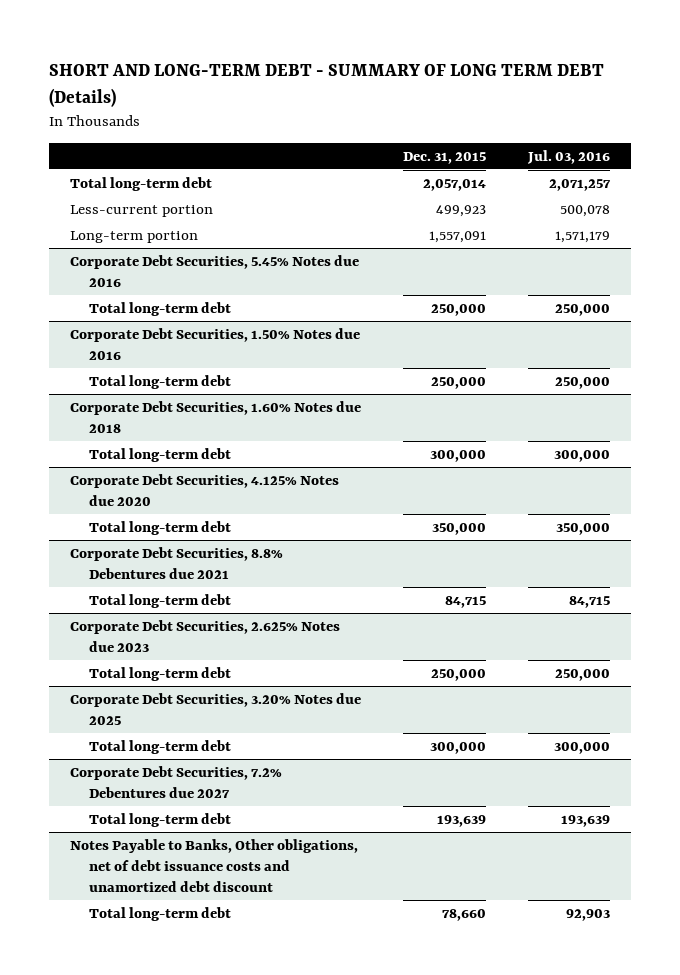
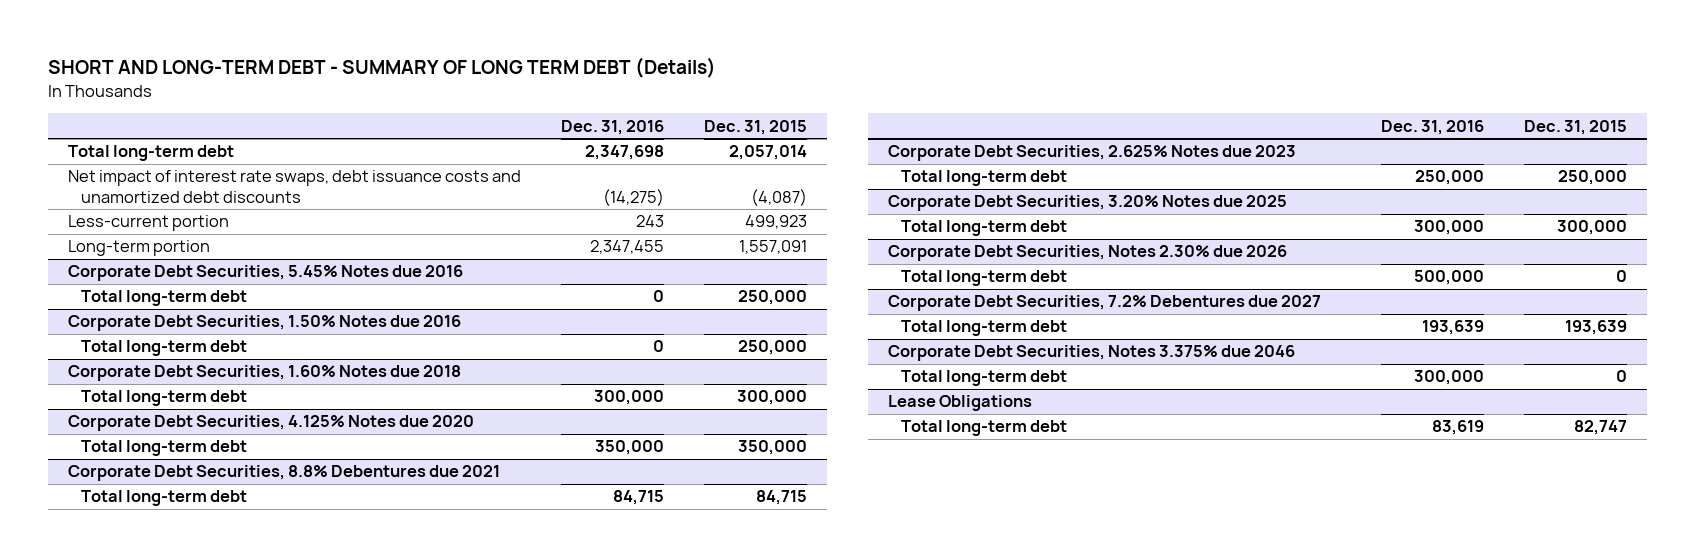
[526,149,610,164] Jul. 03, 2016 -> none
none -> [561,119,665,135] Dec. 31, 2016
none -> [68,170,522,204] Net impact of interest rate swaps, debt issuance costs and unamortized debt discounts
none -> [888,245,1288,262] Corporate Debt Securities, Notes 2.30% due 2026
none -> [900,270,1067,287] Total long-term debt
[70,838,359,893] Notes Payable to Banks, Other obligations, net of debt issuance costs and unamortized debt discount -> none
none -> [888,345,1296,362] Corporate Debt Securities, Notes 3.375% due 2046
[442,908,487,921] 78,660 -> [1615,370,1627,383] 0
none -> [888,395,1033,412] Lease Obligations
none -> [900,420,1067,437] Total long-term debt

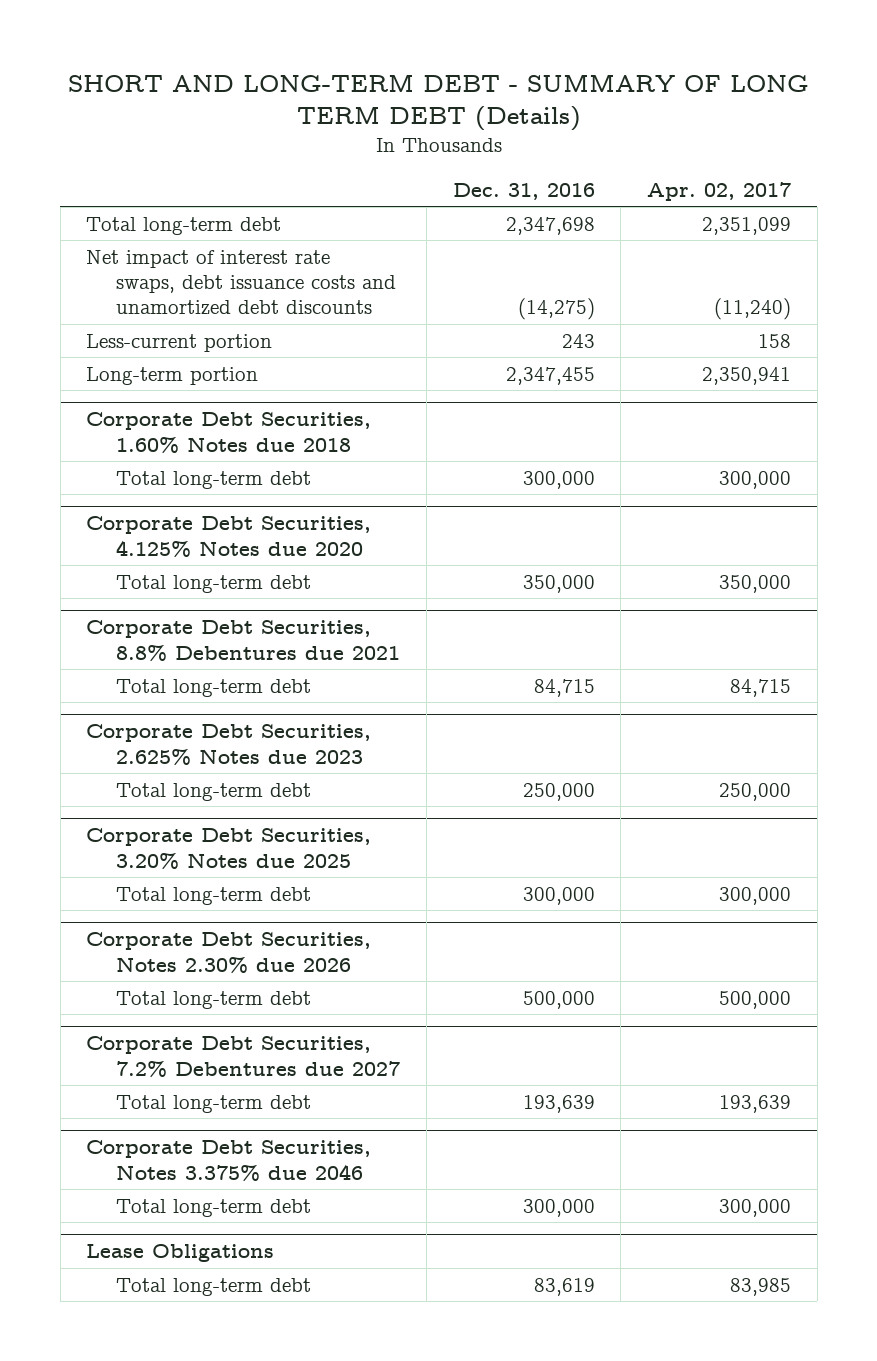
[703,119,807,135] Dec. 31, 2015 -> none
none -> [647,181,792,201] Apr. 02, 2017
[68,265,464,282] Corporate Debt Securities, 5.45% Notes due 2016 -> none
[81,290,248,307] Total long-term debt -> none
[68,315,462,332] Corporate Debt Securities, 1.50% Notes due 2016 -> none
[81,340,248,357] Total long-term debt -> none

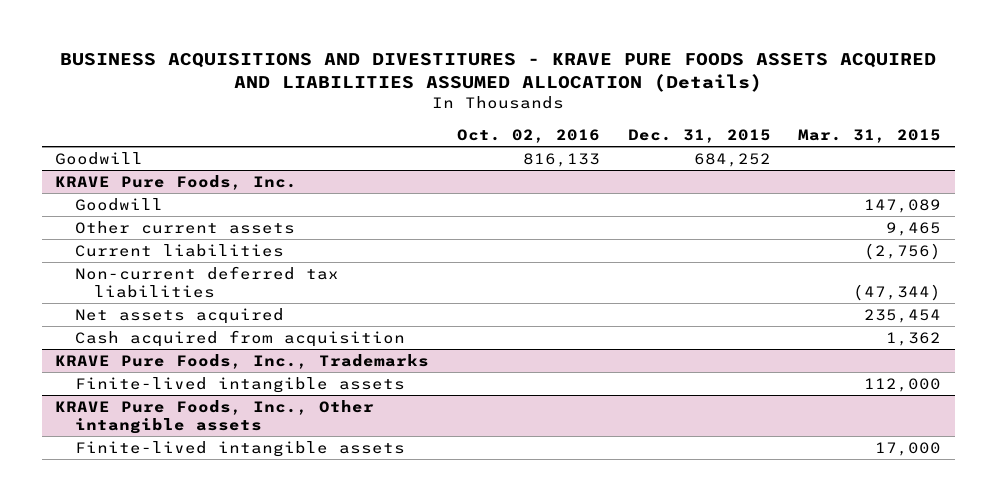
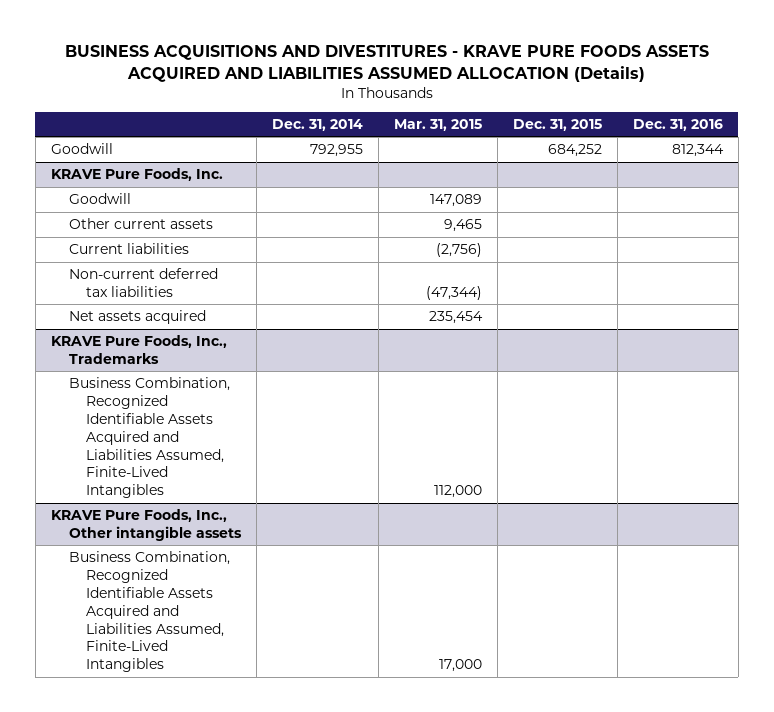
[457,129,601,144] Oct. 02, 2016 -> none
none -> [271,118,363,131] Dec. 31, 2014
none -> [632,118,723,131] Dec. 31, 2016
[74,329,405,347] Cash acquired from acquisition -> none
[74,376,405,393] Finite-lived intangible assets -> [68,377,230,499] Business Combination, Recognized Identifiable Assets Acquired and Liabilities Assumed, Finite-Lived Intangibles
[74,440,405,457] Finite-lived intangible assets -> [68,551,230,673] Business Combination, Recognized Identifiable Assets Acquired and Liabilities Assumed, Finite-Lived Intangibles

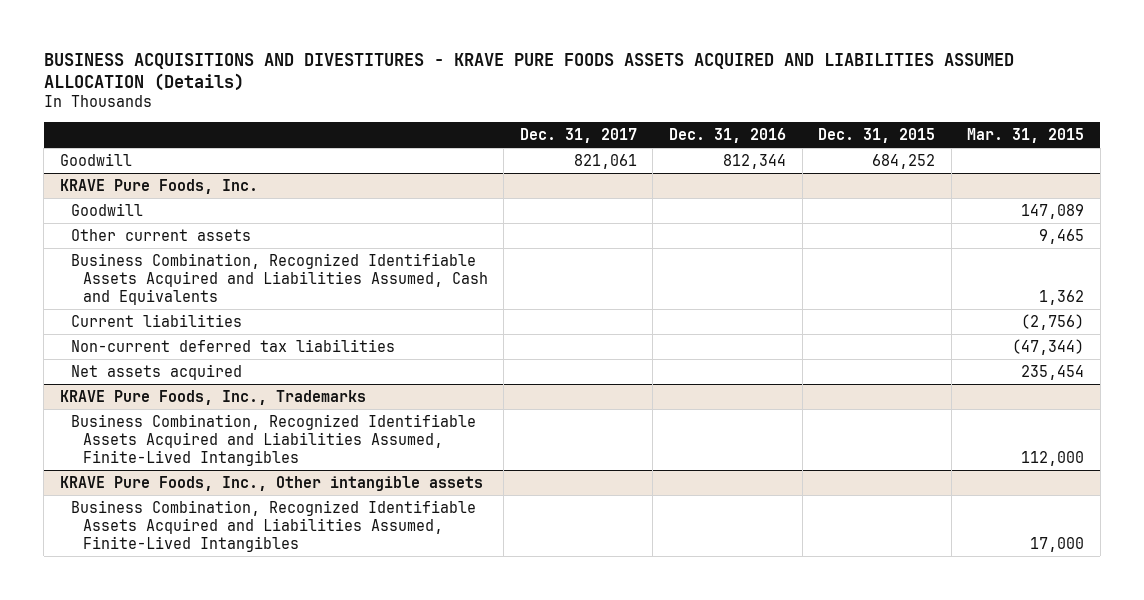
[271,118,363,131] Dec. 31, 2014 -> none
none -> [519,127,637,143] Dec. 31, 2017
none -> [71,252,488,305] Business Combination, Recognized Identifiable Assets Acquired and Liabilities Assumed, Cash and Equivalents

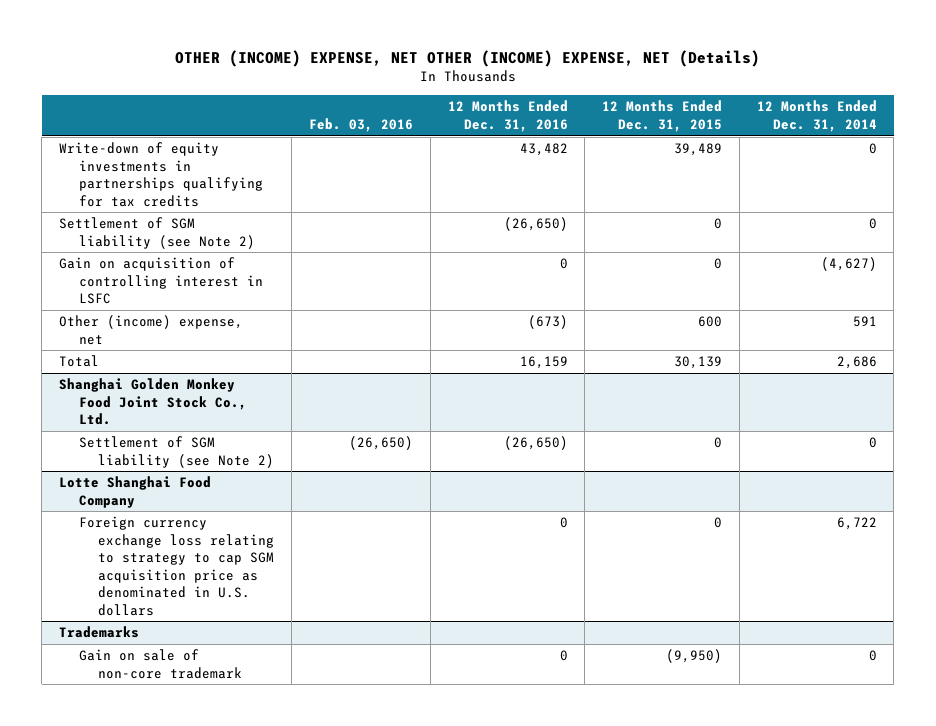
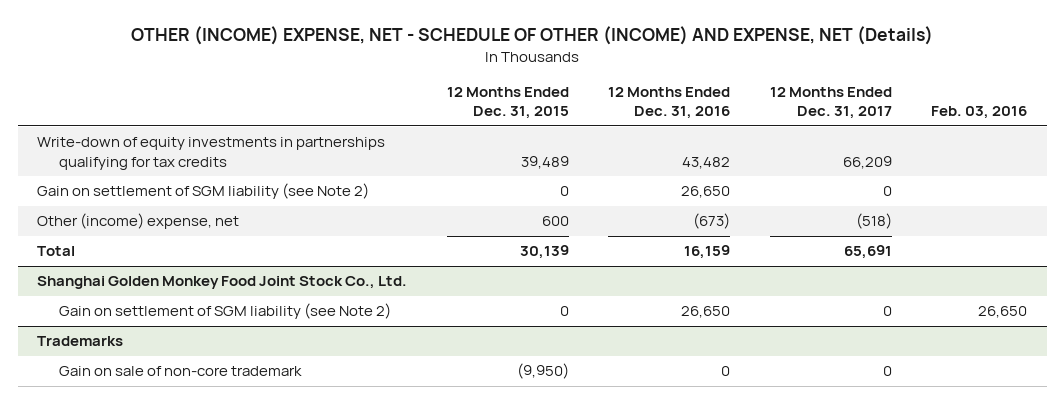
[174,50,760,68] OTHER (INCOME) EXPENSE, NET OTHER (INCOME) EXPENSE, NET (Details) -> [131,26,934,46] OTHER (INCOME) EXPENSE, NET - SCHEDULE OF OTHER (INCOME) AND EXPENSE, NET (Details)
[756,100,877,132] 12 Months Ended Dec. 31, 2014 -> none
none -> [769,86,892,120] 12 Months Ended Dec. 31, 2017
[59,257,263,305] Gain on acquisition of controlling interest in LSFC -> none
[59,217,255,249] Settlement of SGM liability (see Note 2) -> [37,183,370,200] Gain on settlement of SGM liability (see Note 2)
[503,217,568,232] (26,650) -> [681,186,731,199] 26,650
[59,476,212,508] Lotte Shanghai Food Company -> none
[78,516,275,616] Foreign currency exchange loss relating to strategy to cap SGM acquisition price as denominated in U.S. dollars -> none
[78,436,275,468] Settlement of SGM liability (see Note 2) -> [58,303,391,320] Gain on settlement of SGM liability (see Note 2)
[349,436,414,451] (26,650) -> [978,306,1028,319] 26,650
[503,436,568,451] (26,650) -> [681,306,731,319] 26,650

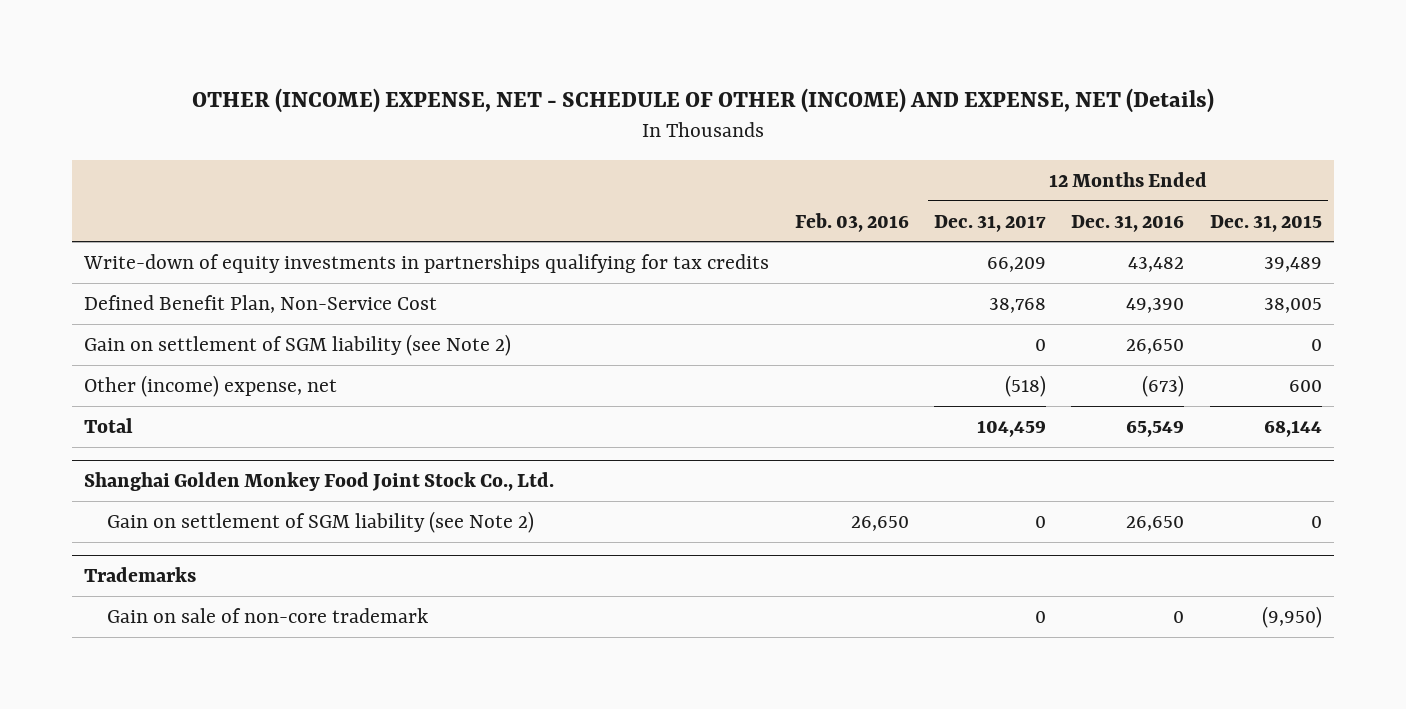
none -> [84,294,438,313] Defined Benefit Plan, Non-Service Cost
[519,245,569,260] 30,139 -> [1263,419,1322,437] 68,144
[684,245,731,260] 16,159 -> [1126,419,1185,437] 65,549
[843,245,892,260] 65,691 -> [976,419,1046,437] 104,459

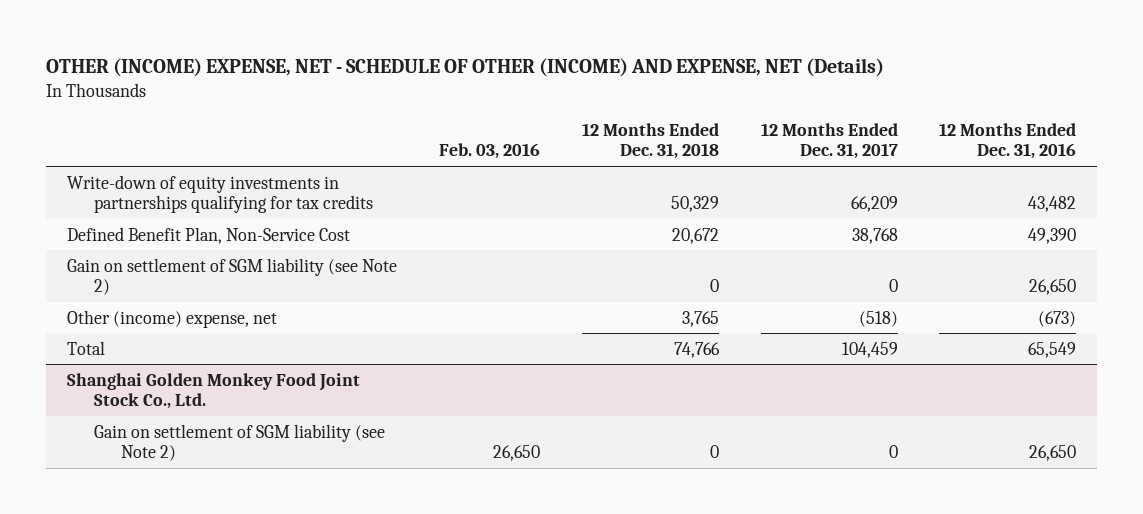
[1209,214,1322,232] Dec. 31, 2015 -> none
none -> [581,122,719,160] 12 Months Ended Dec. 31, 2018
[84,567,197,583] Trademarks -> none
[107,607,429,623] Gain on sale of non-core trademark -> none

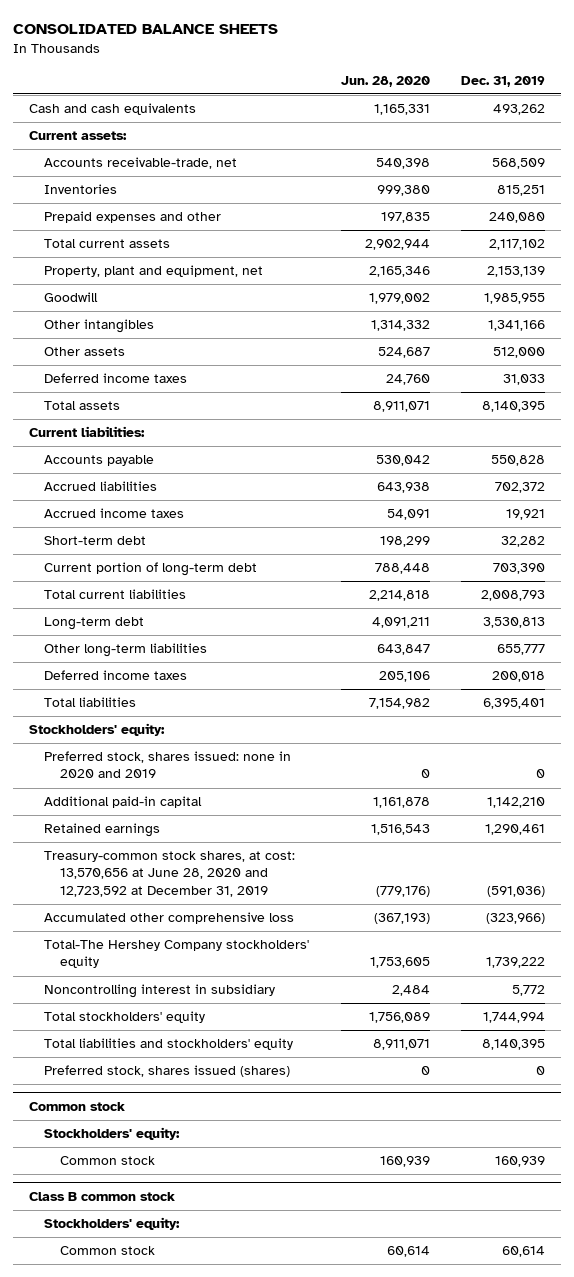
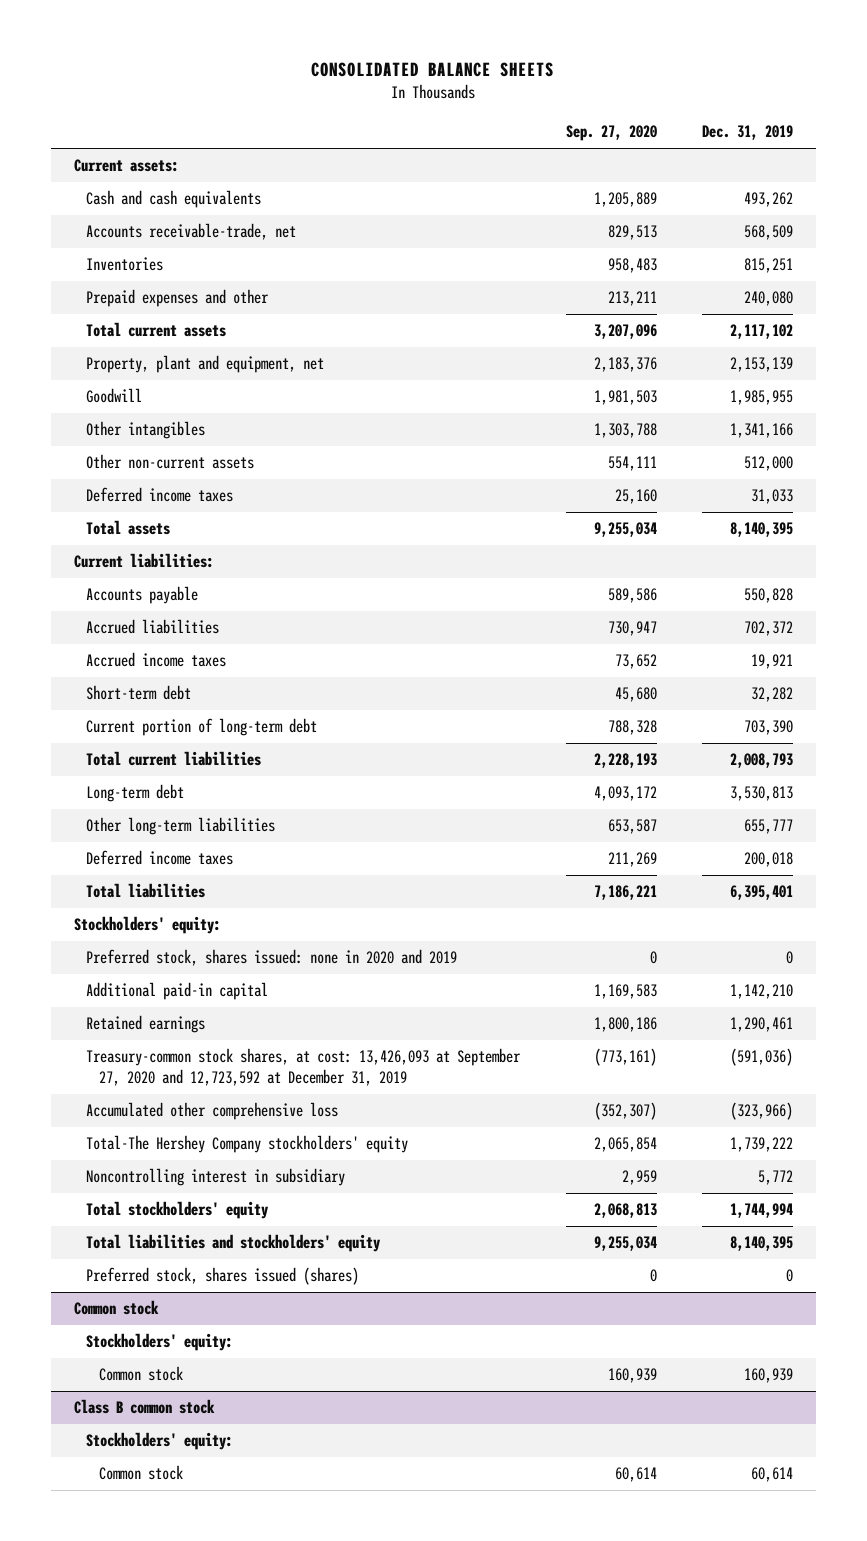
[340,75,430,87] Jun. 28, 2020 -> none
none -> [565,125,657,142] Sep. 27, 2020
[28,103,196,116] Cash and cash equivalents -> [86,190,262,209] Cash and cash equivalents
[44,347,126,357] Other assets -> [86,454,255,470] Other non-current assets
[44,851,296,897] Treasury-common stock shares, at cost: 13,570,656 at June 28, 2020 and 12,723,592 at December 31, 2019 -> [86,1048,522,1086] Treasury-common stock shares, at cost: 13,426,093 at September 27, 2020 and 12,723,592 at December 31, 2019

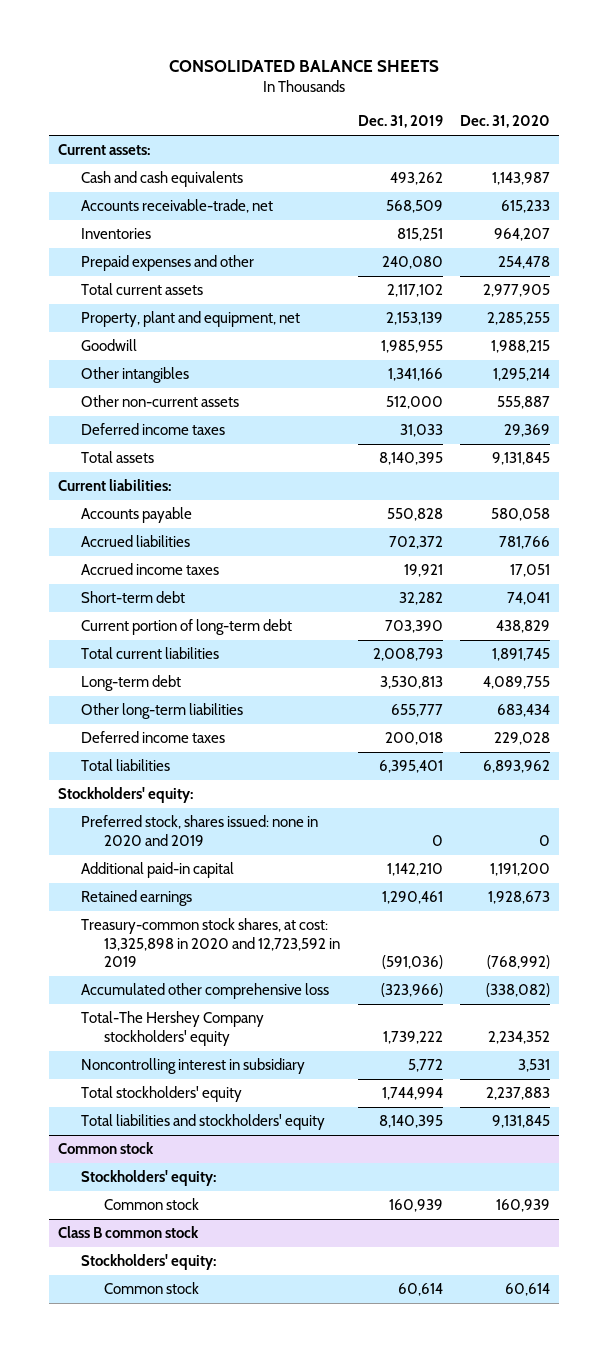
[565,125,657,142] Sep. 27, 2020 -> none
none -> [460,115,551,129] Dec. 31, 2020
[86,1048,522,1086] Treasury-common stock shares, at cost: 13,426,093 at September 27, 2020 and 12,723,592 at December 31, 2019 -> [81,918,341,968] Treasury-common stock shares, at cost: 13,325,898 in 2020 and 12,723,592 in 2019
[86,1267,360,1286] Preferred stock, shares issued (shares) -> none

